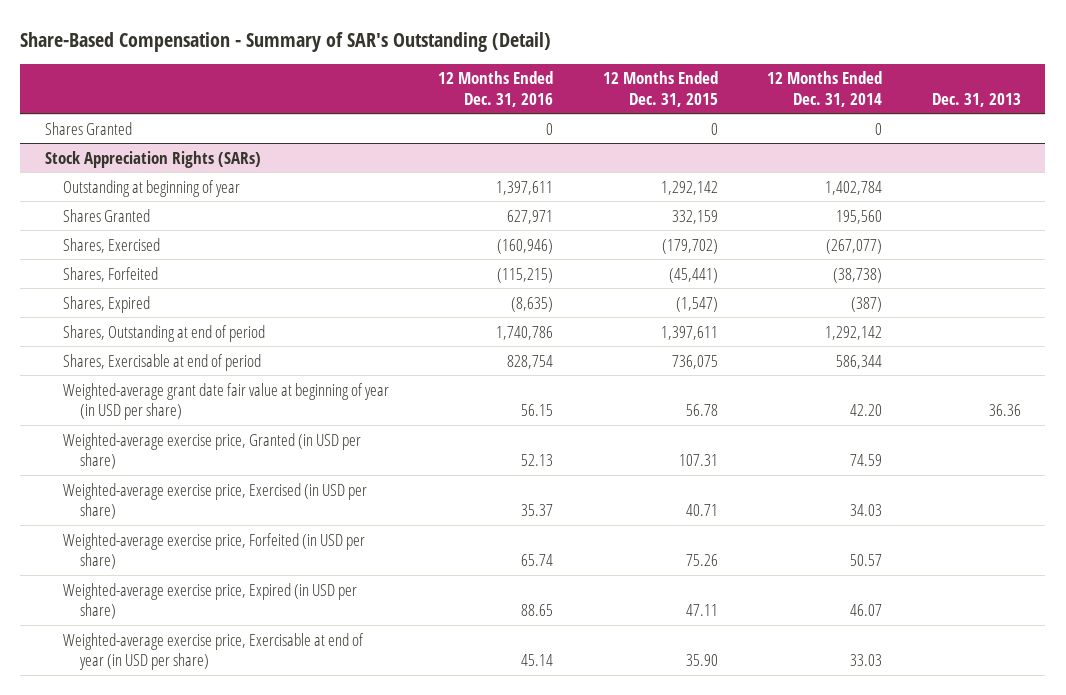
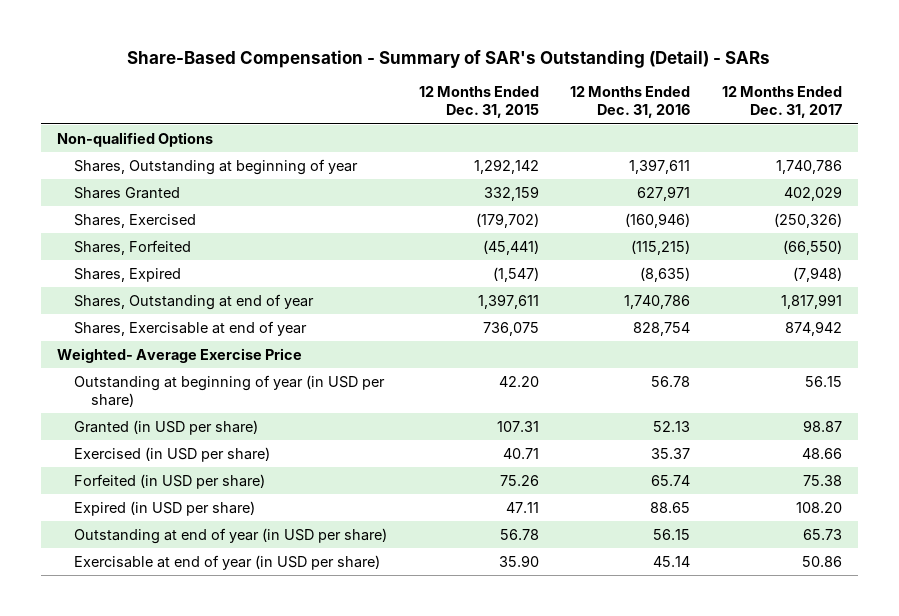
[20,31,552,52] Share-Based Compensation - Summary of SAR's Outstanding (Detail) -> [127,49,771,68] Share-Based Compensation - Summary of SAR's Outstanding (Detail) - SARs
[767,71,883,107] 12 Months Ended Dec. 31, 2014 -> none
[931,92,1021,107] Dec. 31, 2013 -> none
none -> [721,86,842,119] 12 Months Ended Dec. 31, 2017
[45,121,133,135] Shares Granted -> none
[45,150,262,168] Stock Appreciation Rights (SARs) -> none
none -> [56,131,213,147] Non-qualified Options
[62,179,240,197] Outstanding at beginning of year -> [73,158,358,175] Shares, Outstanding at beginning of year
[62,324,265,342] Shares, Outstanding at end of period -> [73,293,314,310] Shares, Outstanding at end of year
[62,353,261,371] Shares, Exercisable at end of period -> [73,320,307,336] Shares, Exercisable at end of year
none -> [56,347,302,363] Weighted- Average Exercise Price
[62,382,389,421] Weighted-average grant date fair value at beginning of year (in USD per share) -> [73,374,385,407] Outstanding at beginning of year (in USD per share)
[521,404,554,417] 56.15 -> [651,375,691,387] 56.78
[685,404,718,417] 56.78 -> [498,375,539,387] 42.20
[62,432,361,470] Weighted-average exercise price, Granted (in USD per share) -> [73,419,258,435] Granted (in USD per share)
[62,482,367,520] Weighted-average exercise price, Exercised (in USD per share) -> [73,446,270,462] Exercised (in USD per share)
[62,532,365,570] Weighted-average exercise price, Forfeited (in USD per share) -> [73,473,265,489] Forfeited (in USD per share)
[62,582,357,620] Weighted-average exercise price, Expired (in USD per share) -> [73,500,255,516] Expired (in USD per share)
none -> [73,527,387,544] Outstanding at end of year (in USD per share)
[62,632,364,671] Weighted-average exercise price, Exercisable at end of year (in USD per share) -> [73,554,380,570] Exercisable at end of year (in USD per share)

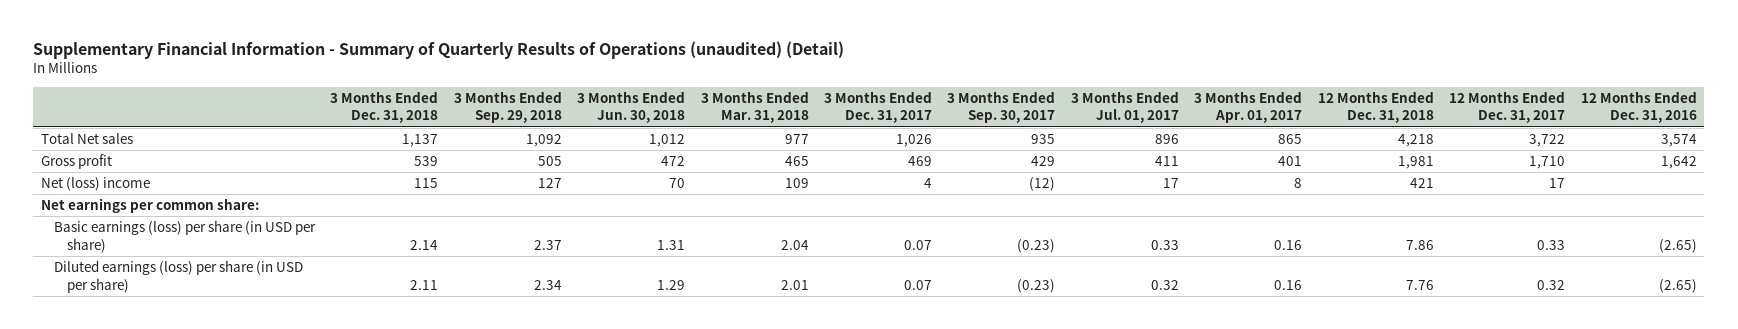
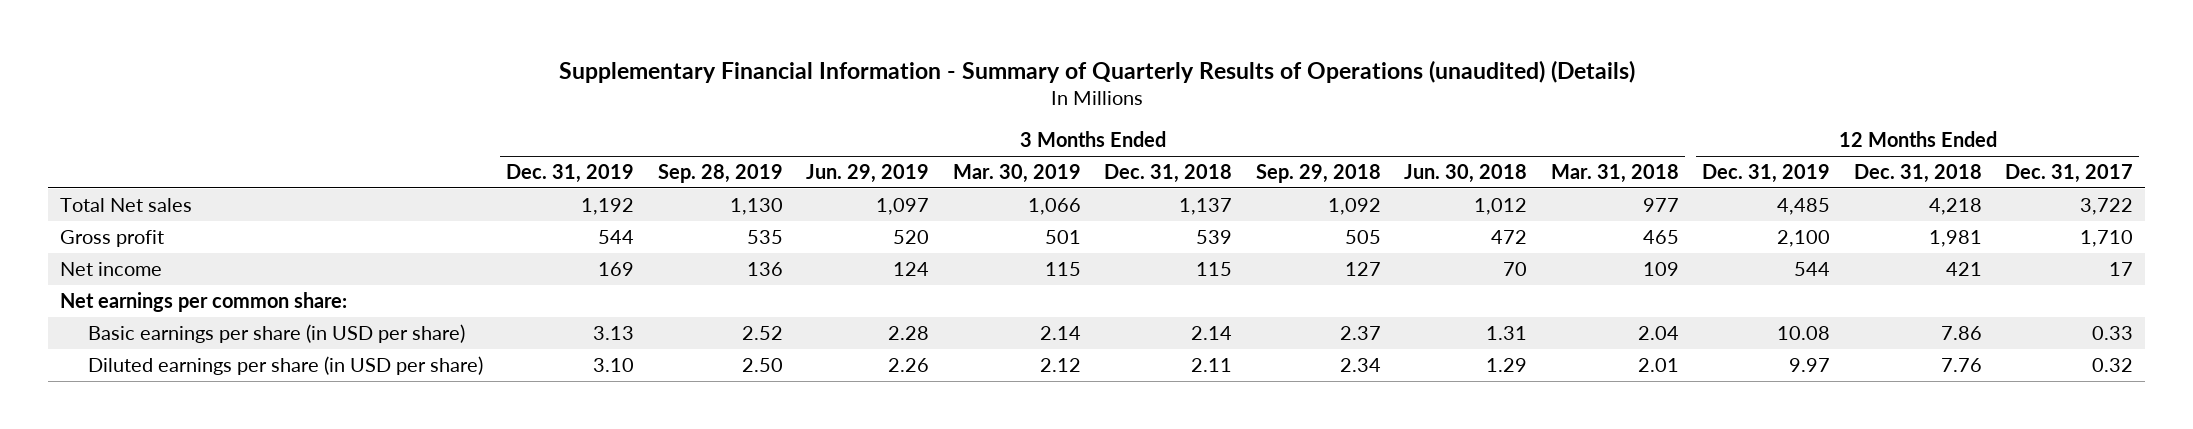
[33,40,845,59] Supplementary Financial Information - Summary of Quarterly Results of Operations (unaudited) (Detail) -> [558,59,1635,83] Supplementary Financial Information - Summary of Quarterly Results of Operations (unaudited) (Details)
[824,90,933,124] 3 Months Ended Dec. 31, 2017 -> none
[947,90,1056,124] 3 Months Ended Sep. 30, 2017 -> none
[1070,90,1179,124] 3 Months Ended Jul. 01, 2017 -> none
[1194,90,1303,124] 3 Months Ended Apr. 01, 2017 -> none
[1580,90,1697,124] 12 Months Ended Dec. 31, 2016 -> none
none -> [506,163,635,183] Dec. 31, 2019
none -> [657,163,783,183] Sep. 28, 2019
none -> [806,163,930,183] Jun. 29, 2019
none -> [952,163,1081,183] Mar. 30, 2019
none -> [1702,163,1831,183] Dec. 31, 2019
[40,177,150,192] Net (loss) income -> [59,261,162,276] Net income
[53,220,316,253] Basic earnings (loss) per share (in USD per share) -> [87,323,465,343] Basic earnings per share (in USD per share)
[53,260,303,293] Diluted earnings (loss) per share (in USD per share) -> [87,355,483,375] Diluted earnings per share (in USD per share)

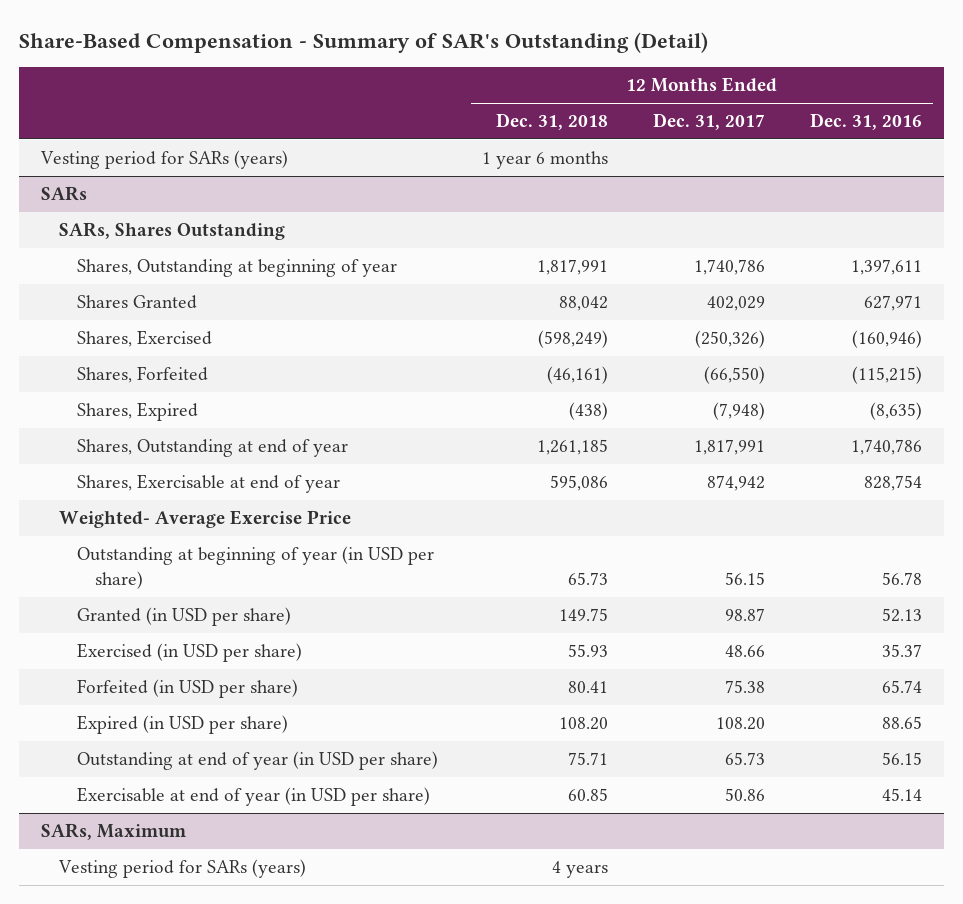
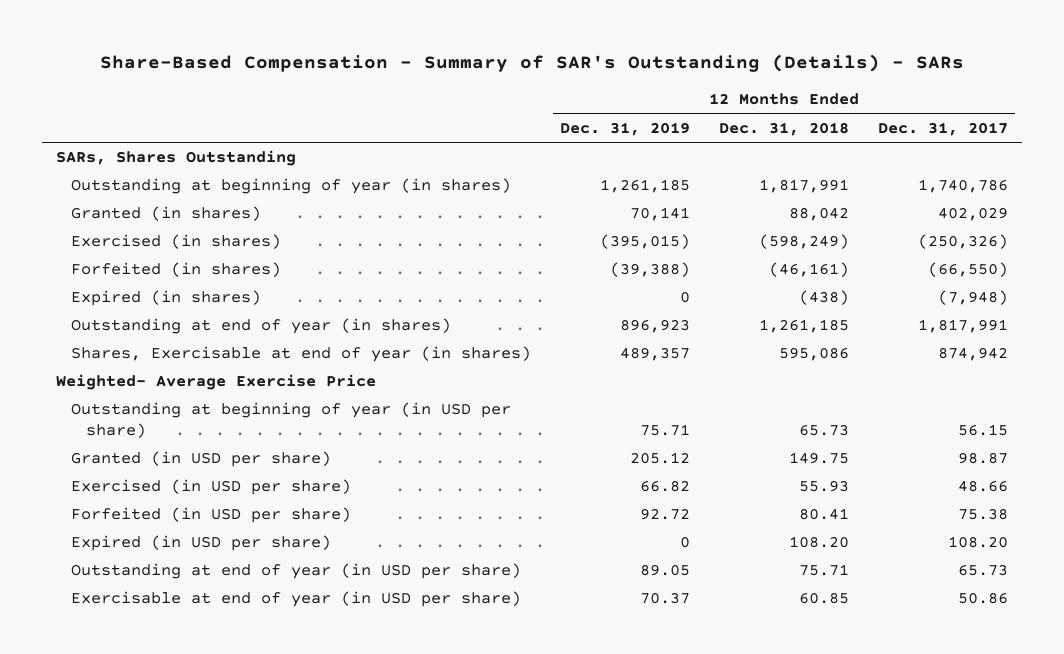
[18,32,708,54] Share-Based Compensation - Summary of SAR's Outstanding (Detail) -> [99,54,964,73] Share-Based Compensation - Summary of SAR's Outstanding (Details) - SARs
[809,113,922,131] Dec. 31, 2016 -> none
none -> [559,121,690,136] Dec. 31, 2019
[39,150,288,170] Vesting period for SARs (years) -> none
[40,186,87,202] SARs -> none
[76,259,397,278] Shares, Outstanding at beginning of year -> [71,178,512,195] Outstanding at beginning of year (in shares)
[76,295,197,310] Shares Granted -> [71,206,262,222] Granted (in shares)
[76,330,212,348] Shares, Exercised -> [71,234,282,250] Exercised (in shares)
[76,366,208,384] Shares, Forfeited -> [71,262,282,278] Forfeited (in shares)
[76,402,198,422] Shares, Expired -> [71,290,262,307] Expired (in shares)
[76,439,348,458] Shares, Outstanding at end of year -> [71,318,452,335] Outstanding at end of year (in shares)
[76,474,340,494] Shares, Exercisable at end of year -> [71,346,532,363] Shares, Exercisable at end of year (in shares)
[40,823,186,841] SARs, Maximum -> none
[57,859,306,879] Vesting period for SARs (years) -> none

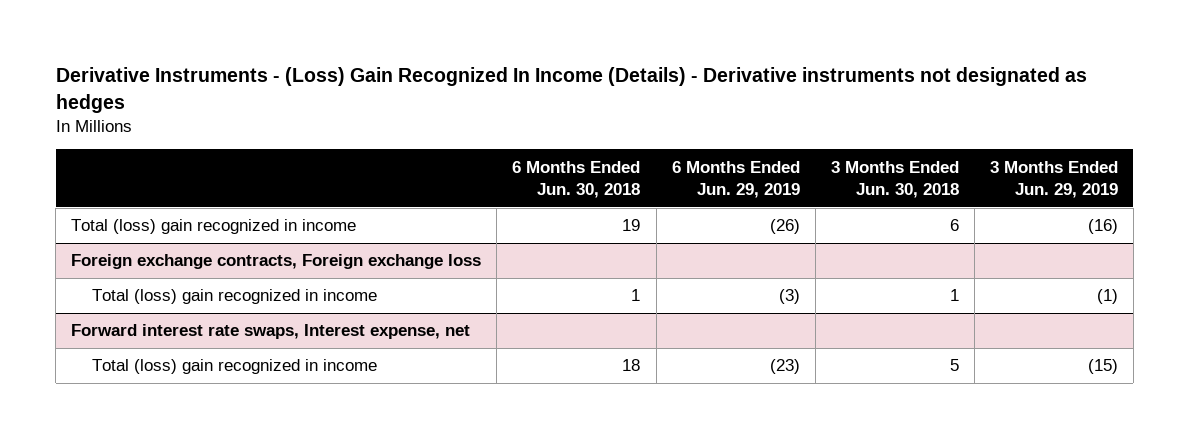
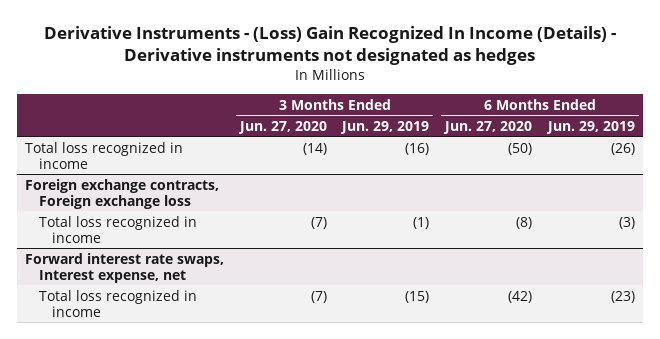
[512,160,641,199] 6 Months Ended Jun. 30, 2018 -> none
[830,160,959,199] 3 Months Ended Jun. 30, 2018 -> none
none -> [237,120,327,134] Jun. 27, 2020
none -> [443,120,533,134] Jun. 27, 2020
[71,219,357,235] Total (loss) gain recognized in income -> [24,141,183,169] Total loss recognized in income
[91,289,377,305] Total (loss) gain recognized in income -> [38,215,197,243] Total loss recognized in income
[91,359,377,375] Total (loss) gain recognized in income -> [38,289,197,317] Total loss recognized in income

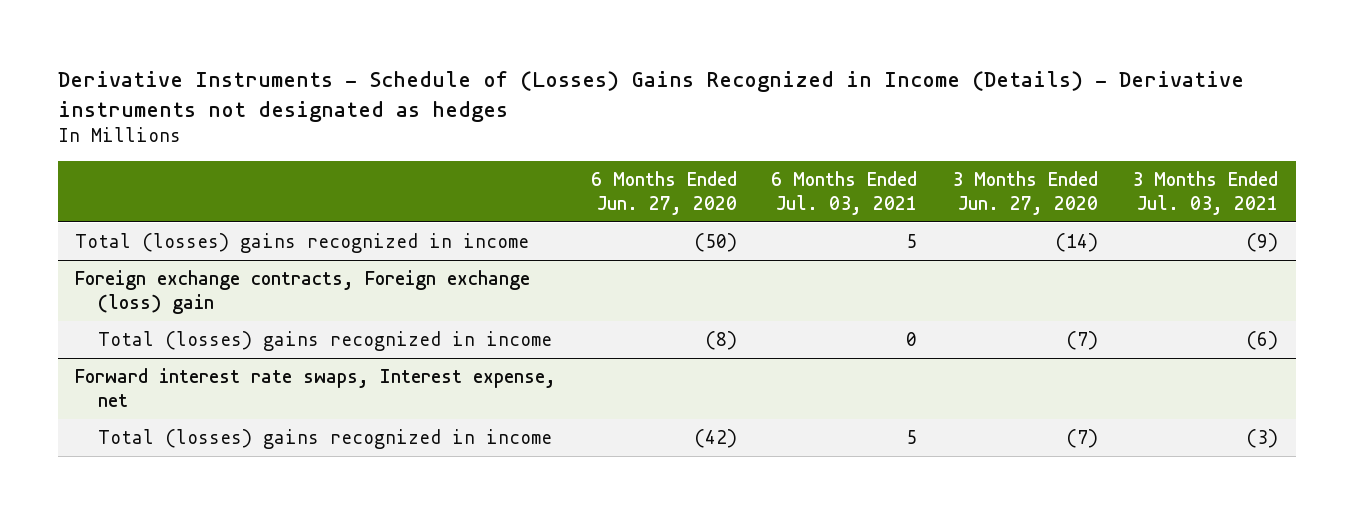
[43,25,616,66] Derivative Instruments - (Loss) Gain Recognized In Income (Details) - Derivative instruments not designated as hedges -> [58,71,1245,122] Derivative Instruments - Schedule of (Losses) Gains Recognized in Income (Details) - Derivative instruments not designated as hedges
[340,120,430,134] Jun. 29, 2019 -> none
[546,120,636,134] Jun. 29, 2019 -> none
none -> [771,170,918,215] 6 Months Ended Jul. 03, 2021
none -> [1132,170,1279,215] 3 Months Ended Jul. 03, 2021
[24,141,183,169] Total loss recognized in income -> [75,232,530,253] Total (losses) gains recognized in income
[24,178,219,209] Foreign exchange contracts, Foreign exchange loss -> [75,269,531,315] Foreign exchange contracts, Foreign exchange (loss) gain
[38,215,197,243] Total loss recognized in income -> [97,330,552,351] Total (losses) gains recognized in income
[38,289,197,317] Total loss recognized in income -> [97,428,552,449] Total (losses) gains recognized in income

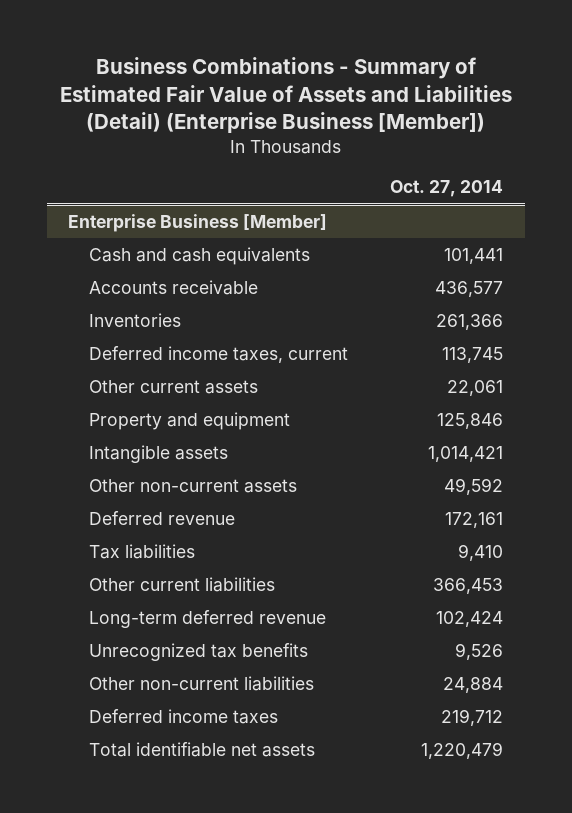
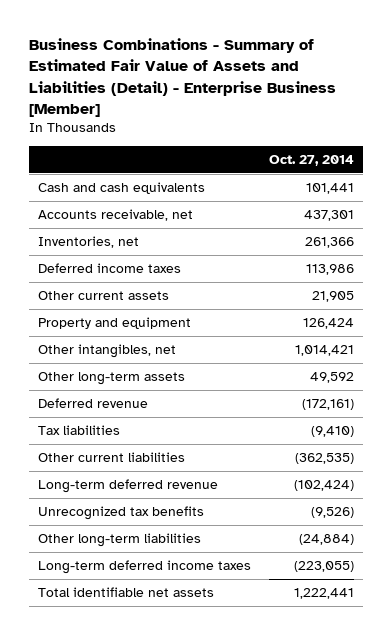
[59,57,512,133] Business Combinations - Summary of Estimated Fair Value of Assets and Liabilities (Detail) (Enterprise Business [Member]) -> [28,37,336,117] Business Combinations - Summary of Estimated Fair Value of Assets and Liabilities (Detail) - Enterprise Business [Member]
[68,214,328,233] Enterprise Business [Member] -> none
[88,280,258,296] Accounts receivable -> [37,208,193,221] Accounts receivable, net
[435,281,504,298] 436,577 -> [303,209,354,221] 437,301
[88,313,181,328] Inventories -> [37,235,139,248] Inventories, net
[88,346,348,364] Deferred income taxes, current -> [37,262,181,273] Deferred income taxes
[442,347,504,364] 113,745 -> [305,263,354,275] 113,986
[447,380,504,397] 22,061 -> [311,290,354,302] 21,905
[437,413,504,430] 125,846 -> [302,317,354,329] 126,424
[88,445,228,464] Intangible assets -> [37,343,176,358] Other intangibles, net
[88,479,297,494] Other non-current assets -> [37,371,185,385] Other long-term assets
[445,512,504,529] 172,161 -> [301,398,354,410] (172,161)
[458,544,504,562] 9,410 -> [310,425,354,437] (9,410)
[433,578,504,595] 366,453 -> [294,452,354,464] (362,535)
[436,611,504,628] 102,424 -> [293,479,354,491] (102,424)
[455,643,504,661] 9,526 -> [310,506,354,518] (9,526)
[88,676,314,692] Other non-current liabilities -> [37,532,201,547] Other long-term liabilities
[443,677,504,694] 24,884 -> [298,533,354,545] (24,884)
[88,709,278,725] Deferred income taxes -> [37,559,251,574] Long-term deferred income taxes
[441,709,504,727] 219,712 -> [293,560,354,572] (223,055)
[421,742,504,760] 1,220,479 -> [293,587,354,599] 1,222,441

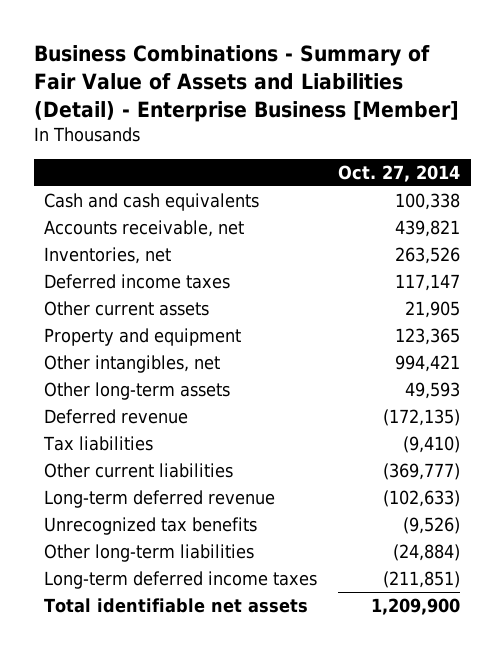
[28,37,336,117] Business Combinations - Summary of Estimated Fair Value of Assets and Liabilities (Detail) - Enterprise Business [Member] -> [33,45,459,122] Business Combinations - Summary of Fair Value of Assets and Liabilities (Detail) - Enterprise Business [Member]
[305,182,354,194] 101,441 -> [395,193,461,211] 100,338
[303,209,354,221] 437,301 -> [395,220,461,238] 439,821
[304,236,354,248] 261,366 -> [395,247,461,265] 263,526
[305,263,354,275] 113,986 -> [395,274,461,292] 117,147
[302,317,354,329] 126,424 -> [395,328,461,346] 123,365
[294,344,354,356] 1,014,421 -> [395,355,461,373] 994,421
[309,371,354,383] 49,592 -> [405,382,461,400] 49,593
[301,398,354,410] (172,161) -> [383,409,461,427] (172,135)
[294,452,354,464] (362,535) -> [383,463,461,481] (369,777)
[293,479,354,491] (102,424) -> [383,490,461,508] (102,633)
[293,560,354,572] (223,055) -> [383,571,461,589] (211,851)
[293,587,354,599] 1,222,441 -> [371,598,461,616] 1,209,900

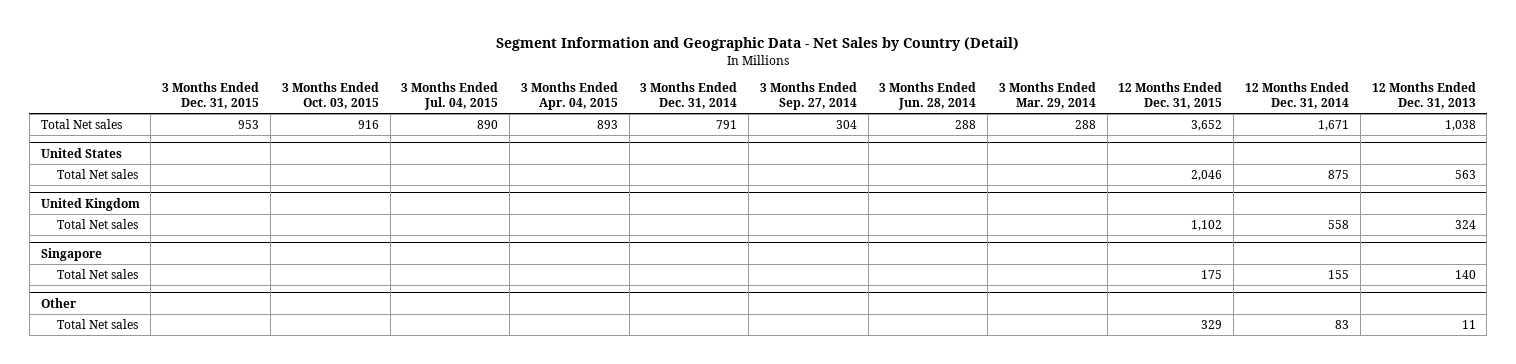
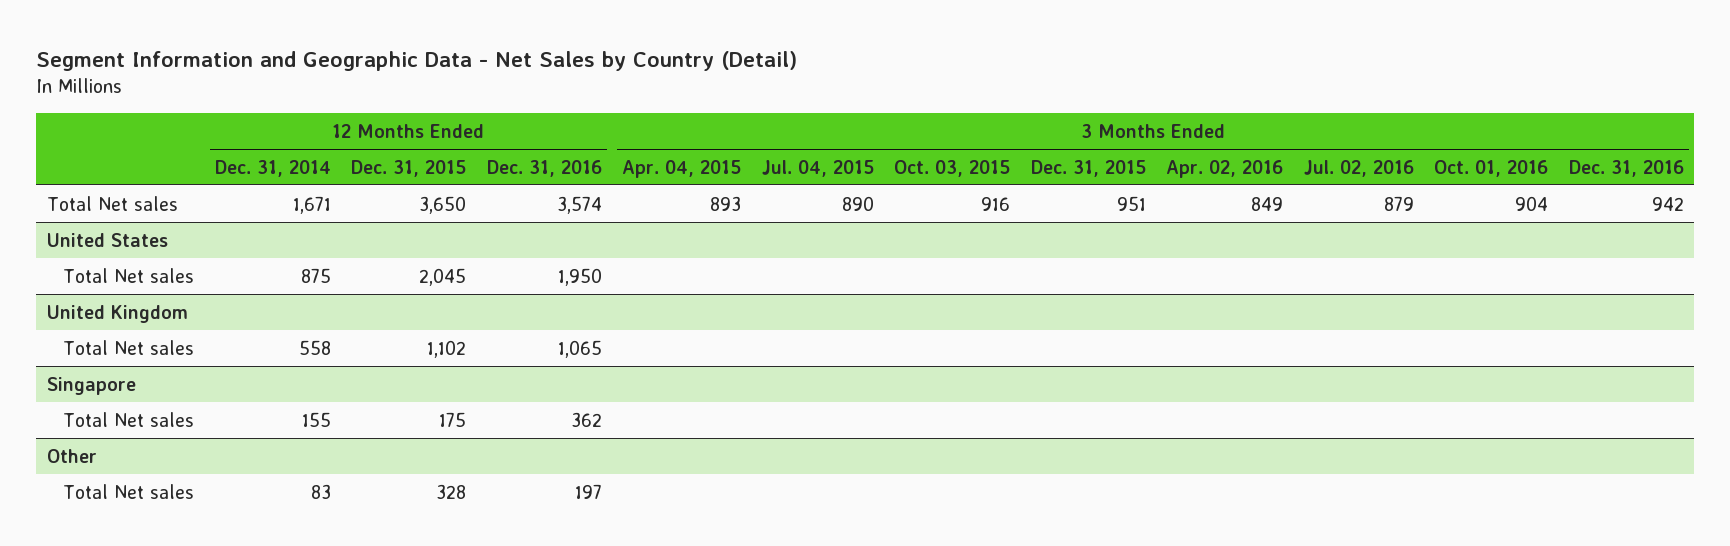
[640,81,738,109] 3 Months Ended Dec. 31, 2014 -> none
[759,81,857,110] 3 Months Ended Sep. 27, 2014 -> none
[879,81,977,110] 3 Months Ended Jun. 28, 2014 -> none
[998,81,1096,109] 3 Months Ended Mar. 29, 2014 -> none
[1371,81,1476,109] 12 Months Ended Dec. 31, 2013 -> none
none -> [486,159,602,177] Dec. 31, 2016
none -> [1166,159,1284,178] Apr. 02, 2016
none -> [1303,159,1414,177] Jul. 02, 2016
none -> [1434,159,1549,177] Oct. 01, 2016
none -> [1568,159,1684,177] Dec. 31, 2016
[238,120,260,130] 953 -> [1116,195,1146,211] 951
[1191,120,1223,132] 3,652 -> [419,195,467,214] 3,650
[1191,170,1223,182] 2,046 -> [419,267,467,286] 2,045
[1201,320,1223,330] 329 -> [436,483,467,499] 328

